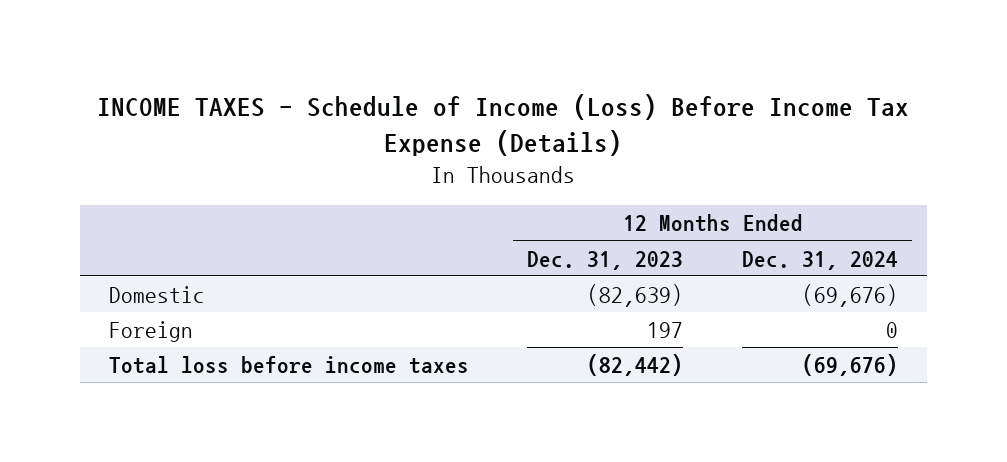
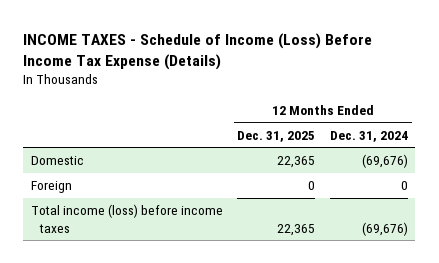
[527,250,684,270] Dec. 31, 2023 -> none
none -> [237,130,316,142] Dec. 31, 2025
[108,355,469,374] Total loss before income taxes -> [30,204,223,233] Total income (loss) before income taxes

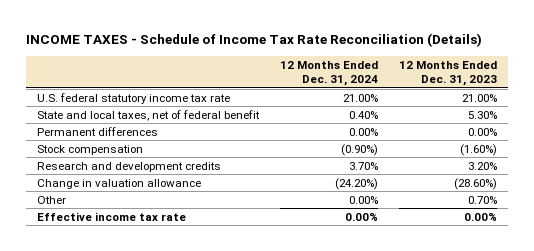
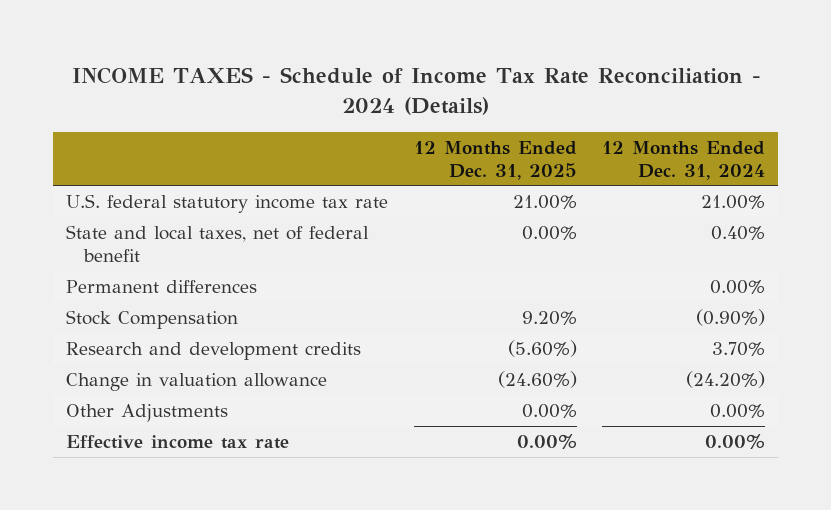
[26,33,483,48] INCOME TAXES - Schedule of Income Tax Rate Reconciliation (Details) -> [71,66,761,115] INCOME TAXES - Schedule of Income Tax Rate Reconciliation - 2024 (Details)
[399,60,498,86] 12 Months Ended Dec. 31, 2023 -> none
none -> [413,140,577,180] 12 Months Ended Dec. 31, 2025
[36,144,143,155] Stock compensation -> [65,310,238,330] Stock Compensation
[36,195,66,204] Other -> [65,404,228,423] Other Adjustments

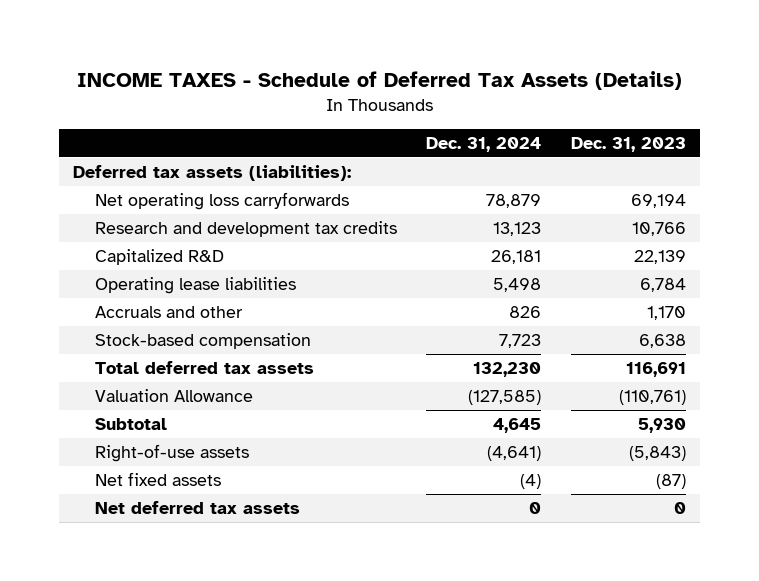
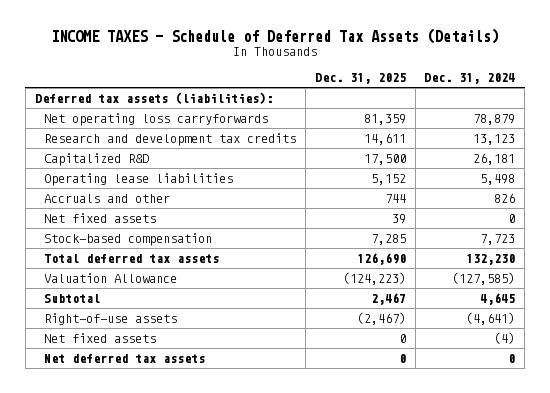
[570,136,686,152] Dec. 31, 2023 -> none
none -> [314,72,406,84] Dec. 31, 2025
none -> [44,212,157,223] Net fixed assets

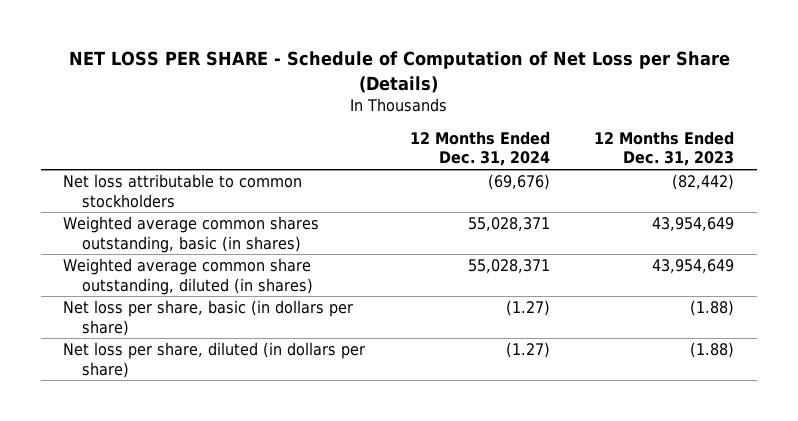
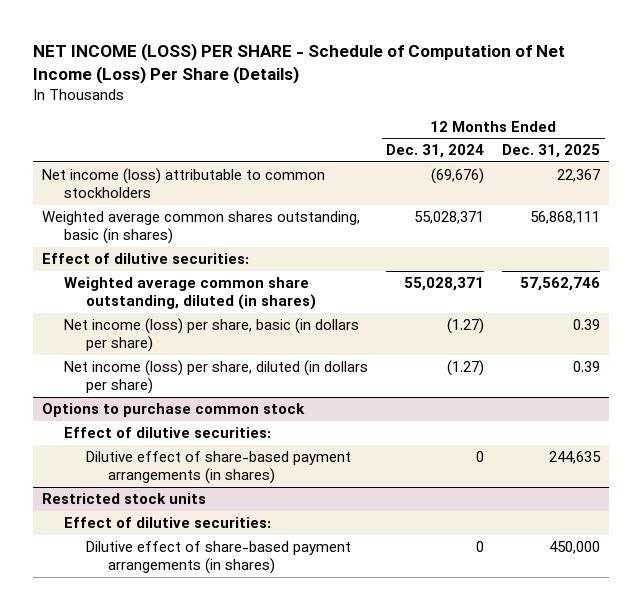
[68,51,730,93] NET LOSS PER SHARE - Schedule of Computation of Net Loss per Share (Details) -> [33,42,566,84] NET INCOME (LOSS) PER SHARE - Schedule of Computation of Net Income (Loss) Per Share (Details)
[594,130,735,167] 12 Months Ended Dec. 31, 2023 -> none
none -> [502,144,601,159] Dec. 31, 2025
[63,174,303,208] Net loss attributable to common stockholders -> [42,168,326,199] Net income (loss) attributable to common stockholders
none -> [42,253,250,265] Effect of dilutive securities:
[63,300,354,336] Net loss per share, basic (in dollars per share) -> [64,318,360,353] Net income (loss) per share, basic (in dollars per share)
[63,342,366,378] Net loss per share, diluted (in dollars per share) -> [64,360,369,395] Net income (loss) per share, diluted (in dollars per share)
none -> [42,403,306,418] Options to purchase common stock
none -> [64,427,272,439] Effect of dilutive securities:
none -> [86,451,352,485] Dilutive effect of share-based payment arrangements (in shares)
none -> [42,493,207,505] Restricted stock units
none -> [64,517,272,529] Effect of dilutive securities:
none -> [86,541,352,575] Dilutive effect of share-based payment arrangements (in shares)

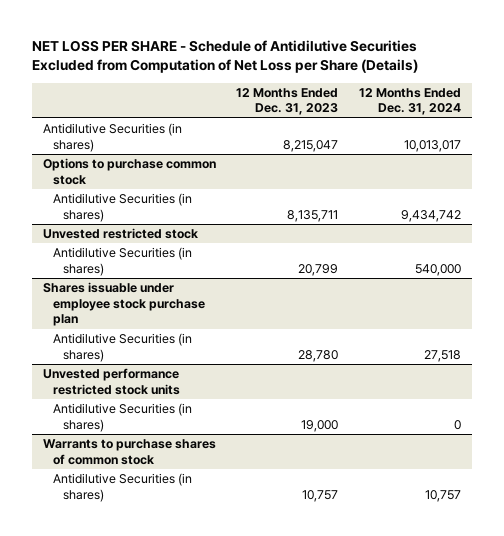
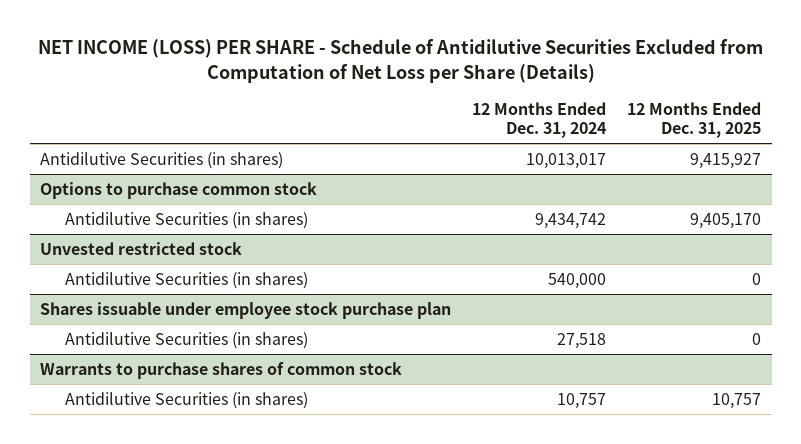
[32,40,419,74] NET LOSS PER SHARE - Schedule of Antidilutive Securities Excluded from Computation of Net Loss per Share (Details) -> [37,39,763,83] NET INCOME (LOSS) PER SHARE - Schedule of Antidilutive Securities Excluded from Computation of Net Loss per Share (Details)
[236,87,339,116] 12 Months Ended Dec. 31, 2023 -> none
none -> [627,102,762,138] 12 Months Ended Dec. 31, 2025
[42,367,180,395] Unvested performance restricted stock units -> none
[52,402,192,432] Antidilutive Securities (in shares) -> none

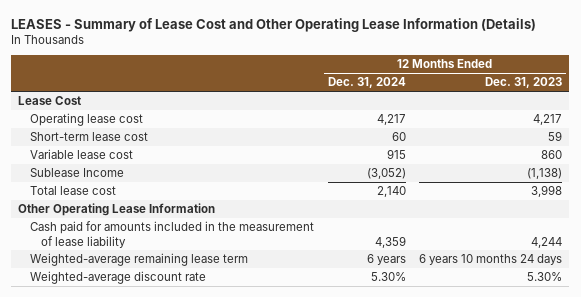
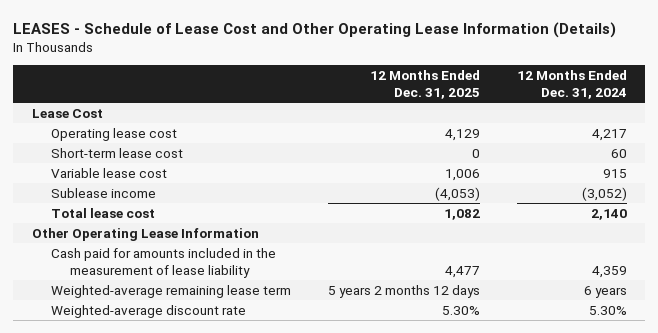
[11,17,537,32] LEASES - Summary of Lease Cost and Other Operating Lease Information (Details) -> [13,21,617,38] LEASES - Schedule of Lease Cost and Other Operating Lease Information (Details)
[485,77,563,89] Dec. 31, 2023 -> none
none -> [369,69,480,99] 12 Months Ended Dec. 31, 2025
[29,168,124,178] Sublease Income -> [50,187,156,198] Sublease income

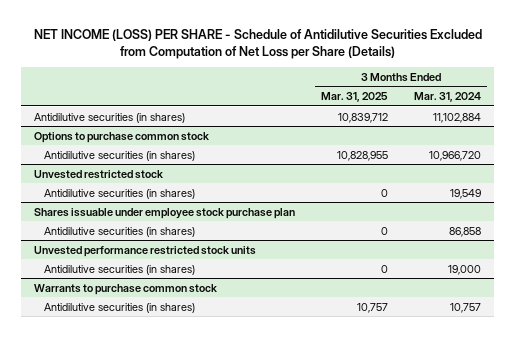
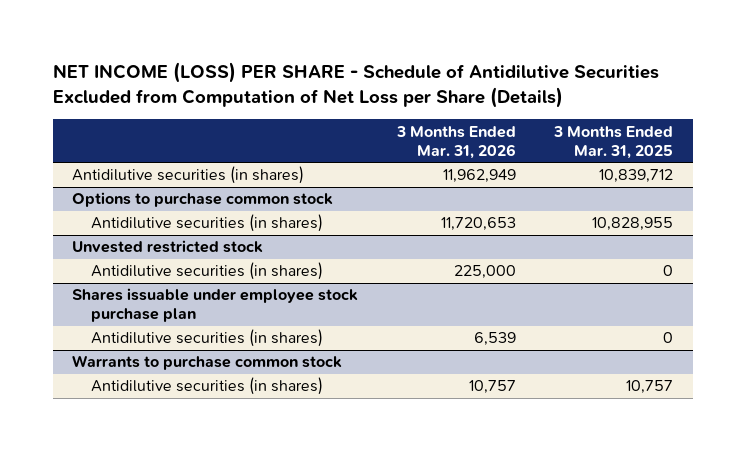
[413,92,481,103] Mar. 31, 2024 -> none
none -> [395,125,516,159] 3 Months Ended Mar. 31, 2026
[34,245,257,257] Unvested performance restricted stock units -> none
[43,264,195,275] Antidilutive securities (in shares) -> none

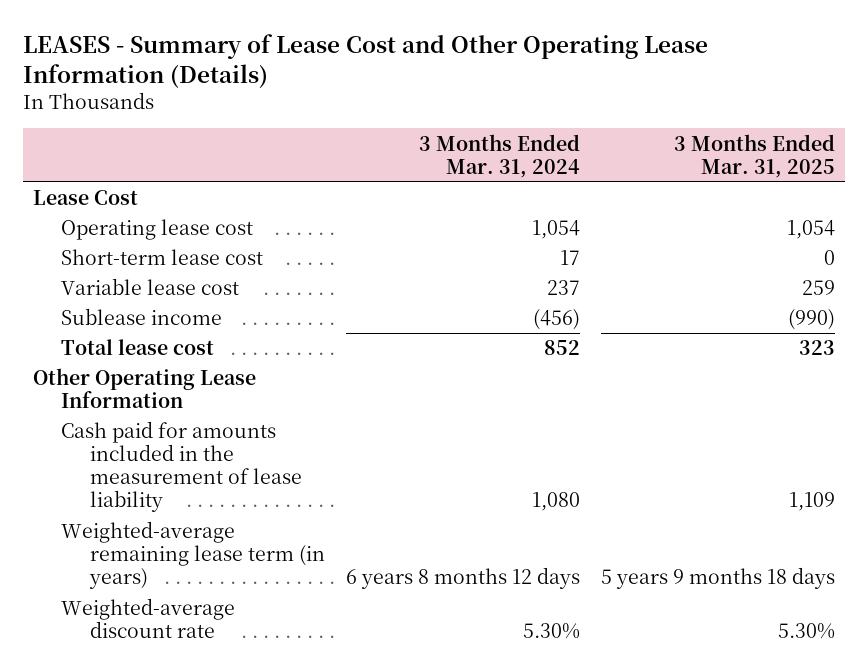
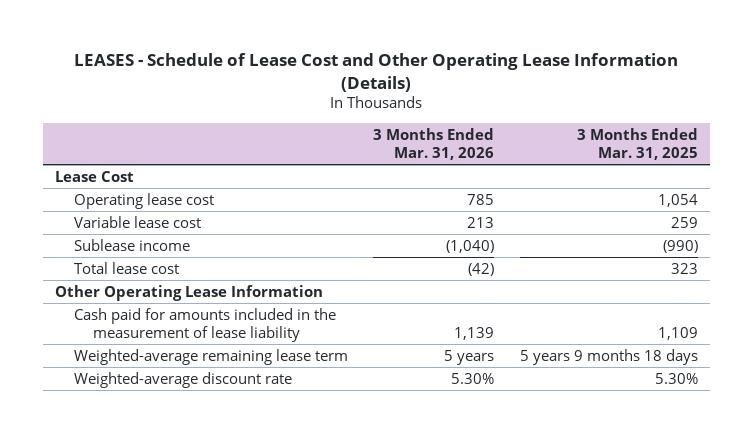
[22,33,708,88] LEASES - Summary of Lease Cost and Other Operating Lease Information (Details) -> [74,52,679,92] LEASES - Schedule of Lease Cost and Other Operating Lease Information (Details)
[418,133,580,178] 3 Months Ended Mar. 31, 2024 -> none
none -> [373,127,495,160] 3 Months Ended Mar. 31, 2026
[61,249,264,266] Short-term lease cost -> none
[61,521,325,590] Weighted-average remaining lease term (in years) -> [74,348,349,365] Weighted-average remaining lease term

